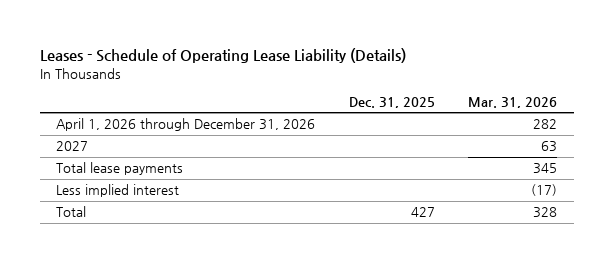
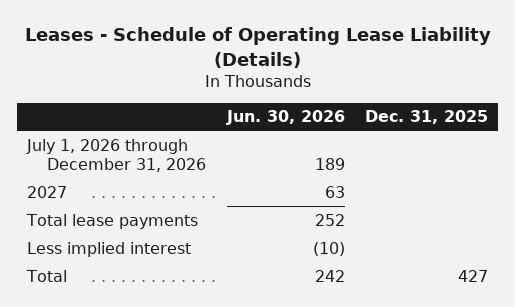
[468,97,558,109] Mar. 31, 2026 -> none
none -> [225,110,345,126] Jun. 30, 2026
[56,118,316,132] April 1, 2026 through December 31, 2026 -> [26,138,206,173] July 1, 2026 through December 31, 2026

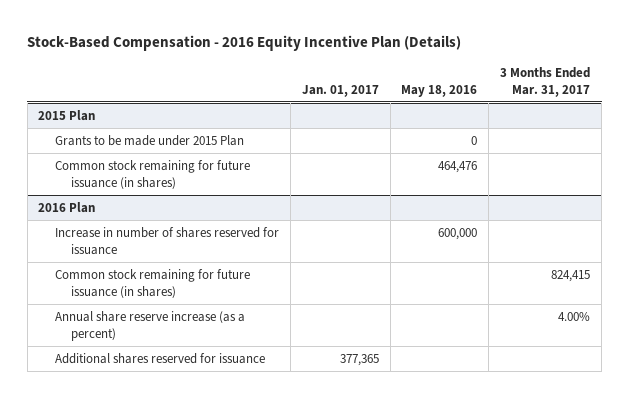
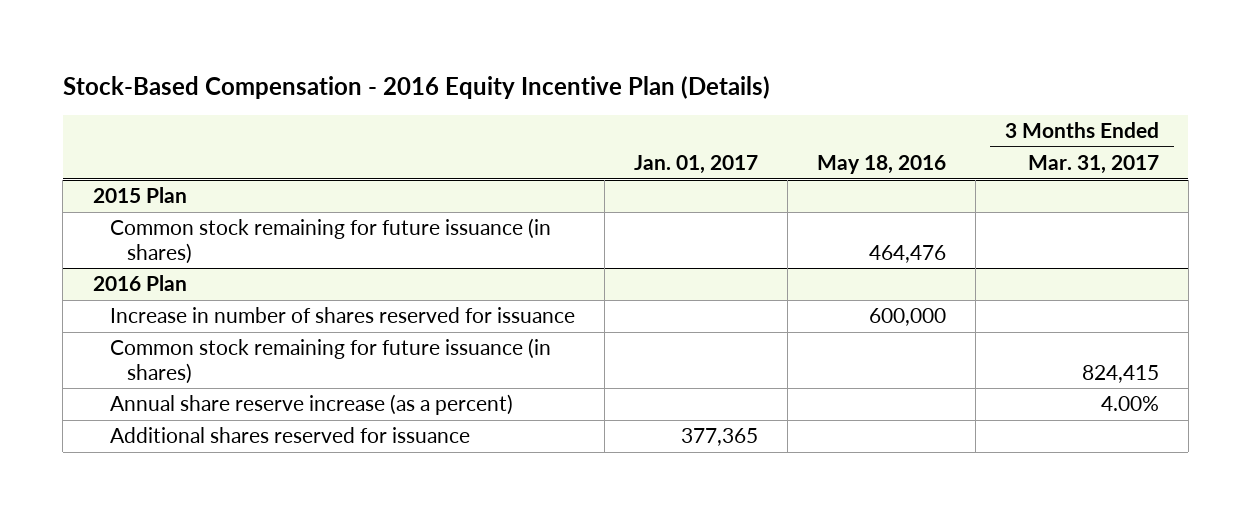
[54,134,244,146] Grants to be made under 2015 Plan -> none

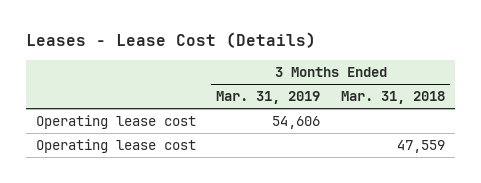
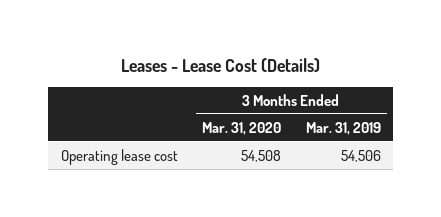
[340,91,445,105] Mar. 31, 2018 -> none
none -> [202,121,282,135] Mar. 31, 2020
[35,139,196,154] Operating lease cost -> none
[272,116,321,130] 54,606 -> [340,149,381,162] 54,506

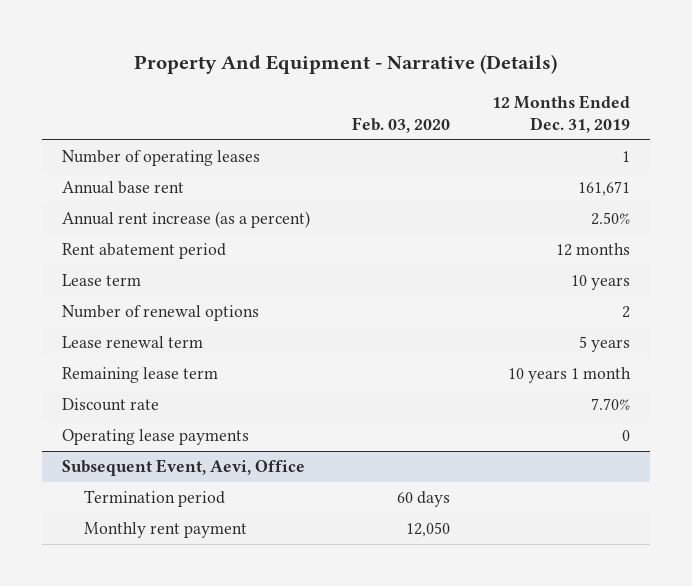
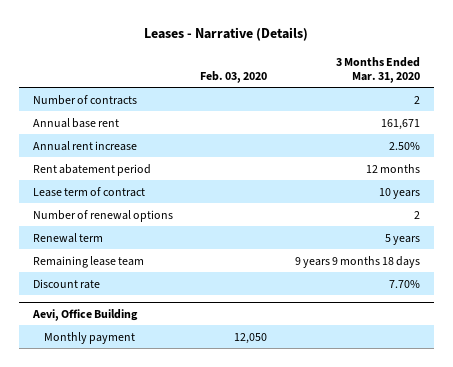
[134,54,558,75] Property And Equipment - Narrative (Details) -> [144,26,309,41] Leases - Narrative (Details)
[491,95,630,134] 12 Months Ended Dec. 31, 2019 -> none
none -> [336,56,421,83] 3 Months Ended Mar. 31, 2020
[62,150,261,167] Number of operating leases -> [32,94,137,105] Number of contracts
[62,211,311,229] Annual rent increase (as a percent) -> [32,140,137,151] Annual rent increase
[62,274,142,287] Lease term -> [32,186,145,197] Lease term of contract
[62,336,204,349] Lease renewal term -> [32,232,103,243] Renewal term
[62,367,219,384] Remaining lease term -> [32,255,144,268] Remaining lease team
[62,429,250,446] Operating lease payments -> none
[62,459,306,477] Subsequent Event, Aevi, Office -> none
[83,490,225,508] Termination period -> none
[83,522,247,539] Monthly rent payment -> none
none -> [31,308,138,321] Aevi, Office Building
none -> [44,331,136,344] Monthly payment

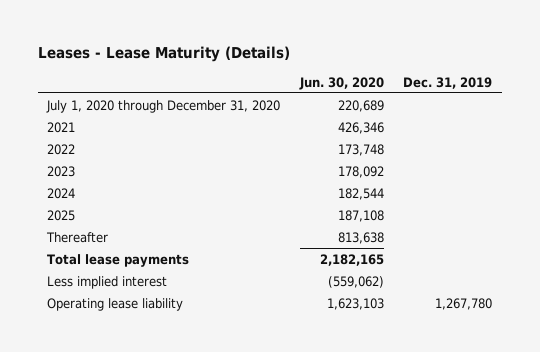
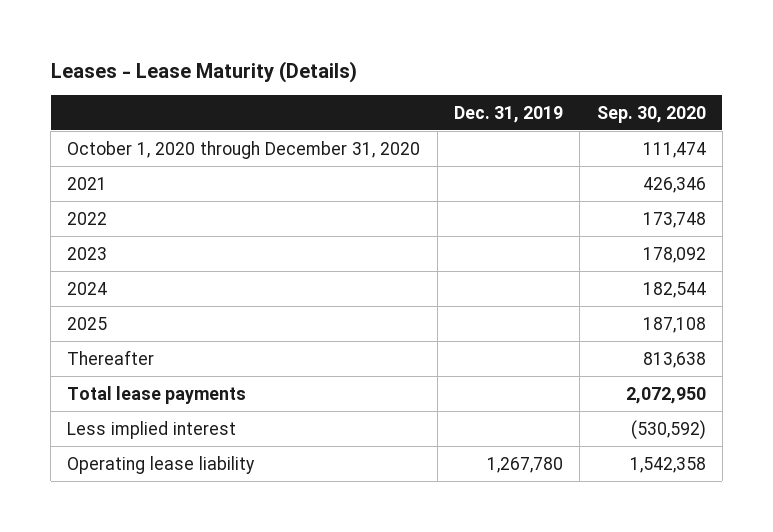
[298,76,384,90] Jun. 30, 2020 -> none
none -> [596,105,706,123] Sep. 30, 2020
[46,99,281,113] July 1, 2020 through December 31, 2020 -> [67,140,421,159] October 1, 2020 through December 31, 2020

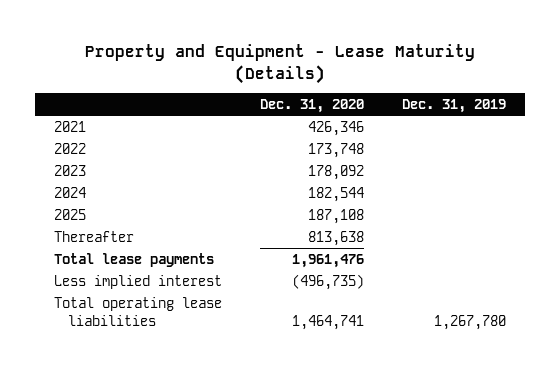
[50,60,357,83] Leases - Lease Maturity (Details) -> [85,44,476,85] Property and Equipment - Lease Maturity (Details)
[596,105,706,123] Sep. 30, 2020 -> none
none -> [260,99,365,114] Dec. 31, 2020
[67,140,421,159] October 1, 2020 through December 31, 2020 -> none
[67,455,256,474] Operating lease liability -> [54,296,223,326] Total operating lease liabilities

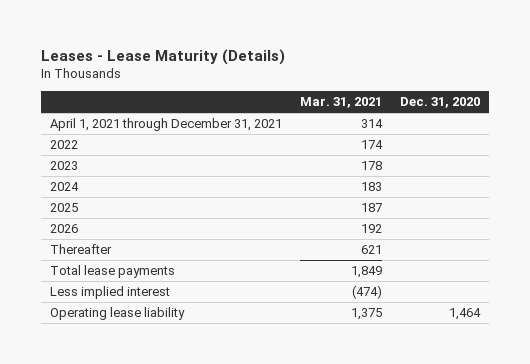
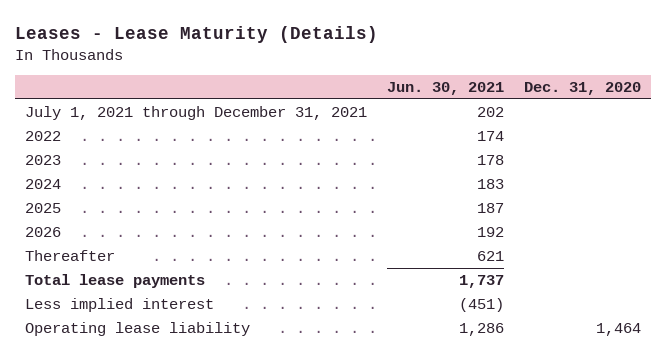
[300,96,383,108] Mar. 31, 2021 -> none
none -> [387,81,505,95] Jun. 30, 2021
[49,118,282,132] April 1, 2021 through December 31, 2021 -> [25,106,368,121] July 1, 2021 through December 31, 2021

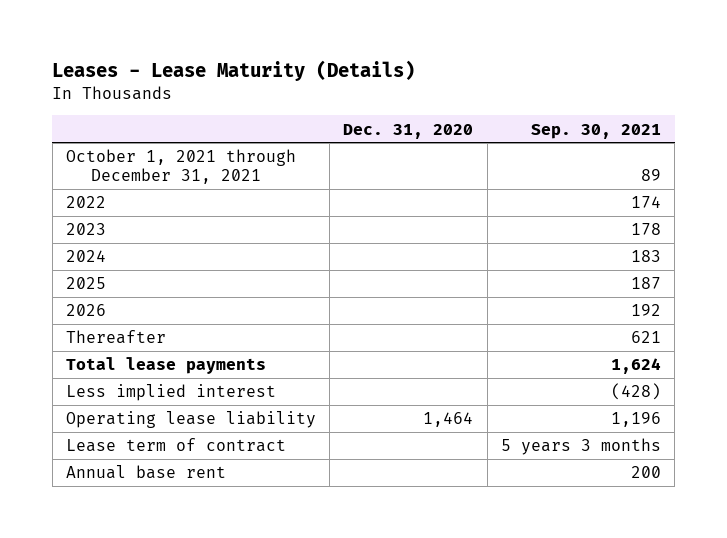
[387,81,505,95] Jun. 30, 2021 -> none
none -> [530,123,661,139] Sep. 30, 2021
[25,106,368,121] July 1, 2021 through December 31, 2021 -> [65,149,296,184] October 1, 2021 through December 31, 2021
none -> [65,438,286,453] Lease term of contract
none -> [65,465,226,480] Annual base rent

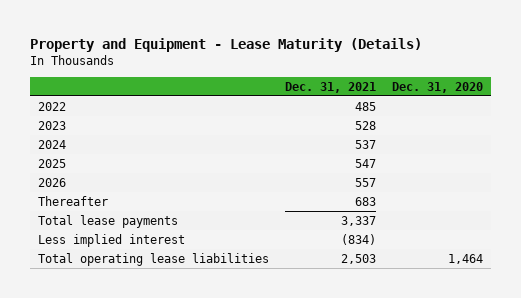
[52,60,416,82] Leases - Lease Maturity (Details) -> [29,37,422,52] Property and Equipment - Lease Maturity (Details)
[530,123,661,139] Sep. 30, 2021 -> none
none -> [284,81,376,93] Dec. 31, 2021
[65,149,296,184] October 1, 2021 through December 31, 2021 -> none
[65,438,286,453] Lease term of contract -> none
[65,465,226,480] Annual base rent -> none
[65,411,316,429] Operating lease liability -> [37,252,269,266] Total operating lease liabilities

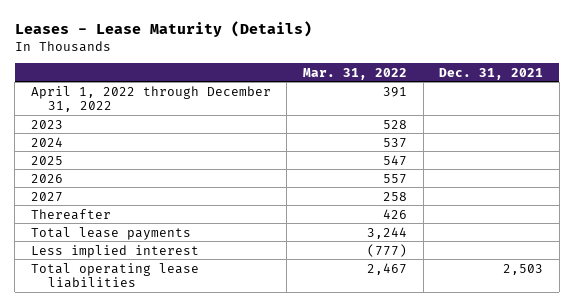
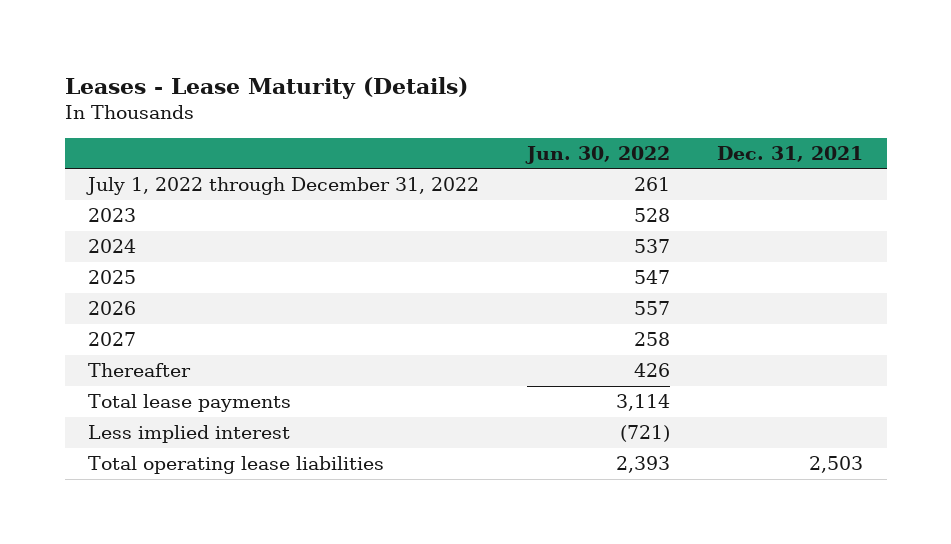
[302,67,407,80] Mar. 31, 2022 -> none
none -> [524,145,670,164] Jun. 30, 2022
[30,85,271,113] April 1, 2022 through December 31, 2022 -> [86,177,480,196] July 1, 2022 through December 31, 2022

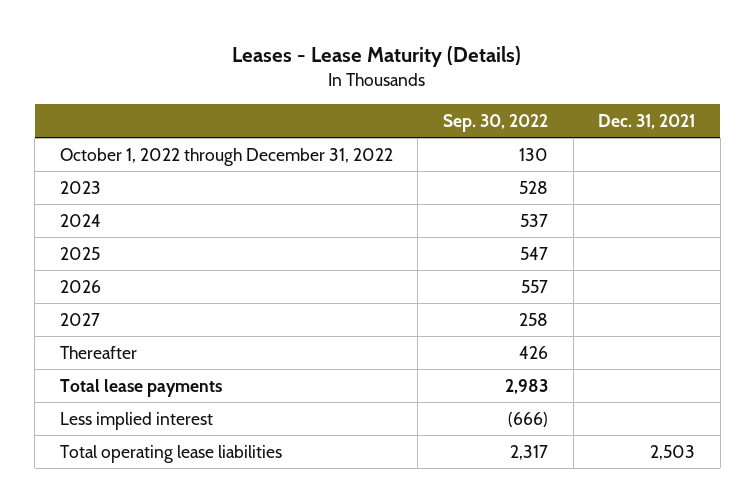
[524,145,670,164] Jun. 30, 2022 -> none
none -> [442,113,548,132] Sep. 30, 2022
[86,177,480,196] July 1, 2022 through December 31, 2022 -> [59,147,393,166] October 1, 2022 through December 31, 2022

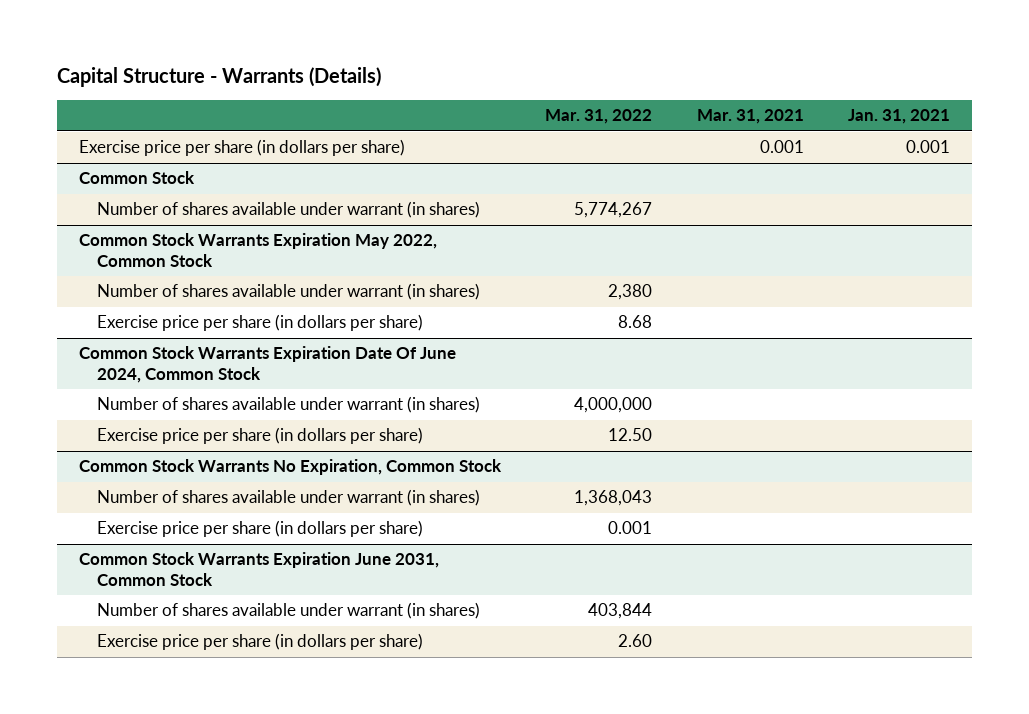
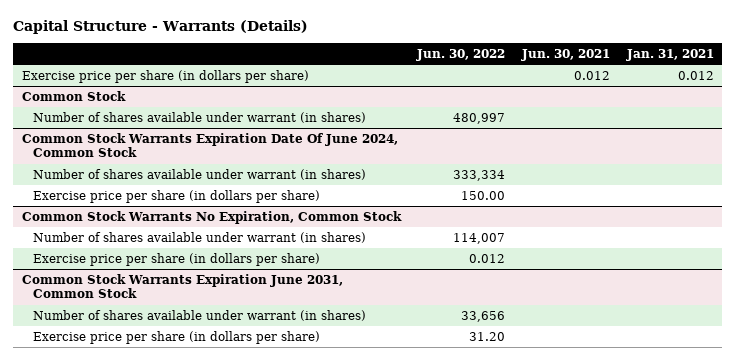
[545,109,653,125] Mar. 31, 2022 -> none
[696,109,804,125] Mar. 31, 2021 -> none
none -> [416,48,506,61] Jun. 30, 2022
none -> [520,48,610,61] Jun. 30, 2021
[906,140,951,154] 0.001 -> [677,70,714,80] 0.012
[79,233,438,267] Common Stock Warrants Expiration May 2022, Common Stock -> none
[97,283,481,301] Number of shares available under warrant (in shares) -> none
[97,314,424,332] Exercise price per share (in dollars per share) -> none

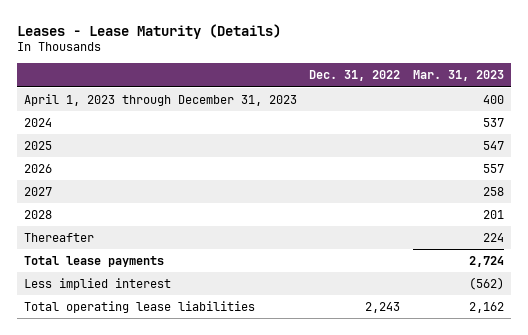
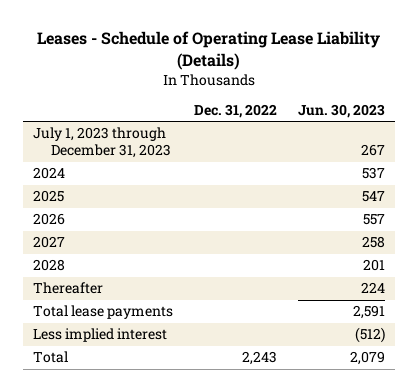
[17,23,282,39] Leases - Lease Maturity (Details) -> [36,31,380,70] Leases - Schedule of Operating Lease Liability (Details)
[413,70,505,82] Mar. 31, 2023 -> none
none -> [297,104,385,119] Jun. 30, 2023
[23,93,297,106] April 1, 2023 through December 31, 2023 -> [33,127,172,159] July 1, 2023 through December 31, 2023
[23,300,255,313] Total operating lease liabilities -> [33,351,69,364] Total

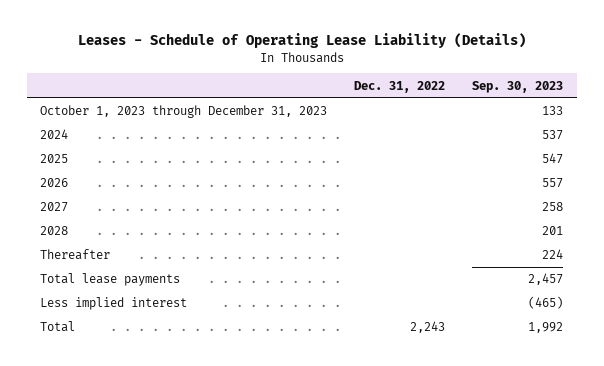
[297,104,385,119] Jun. 30, 2023 -> none
none -> [472,80,564,93] Sep. 30, 2023
[33,127,172,159] July 1, 2023 through December 31, 2023 -> [40,105,328,119] October 1, 2023 through December 31, 2023

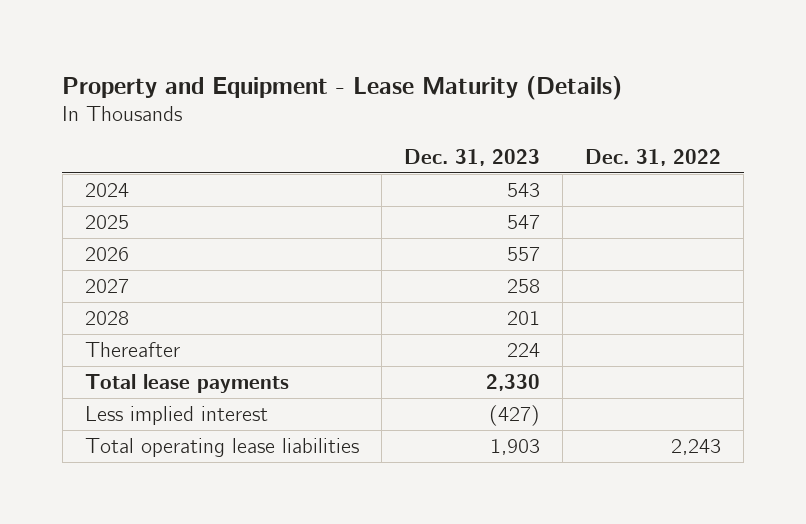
[77,33,526,49] Leases - Schedule of Operating Lease Liability (Details) -> [62,75,623,100] Property and Equipment - Lease Maturity (Details)
[472,80,564,93] Sep. 30, 2023 -> none
none -> [404,149,541,167] Dec. 31, 2023
[40,105,328,119] October 1, 2023 through December 31, 2023 -> none
[40,321,76,333] Total -> [84,437,359,457] Total operating lease liabilities

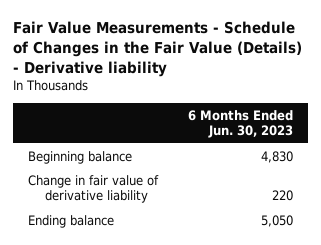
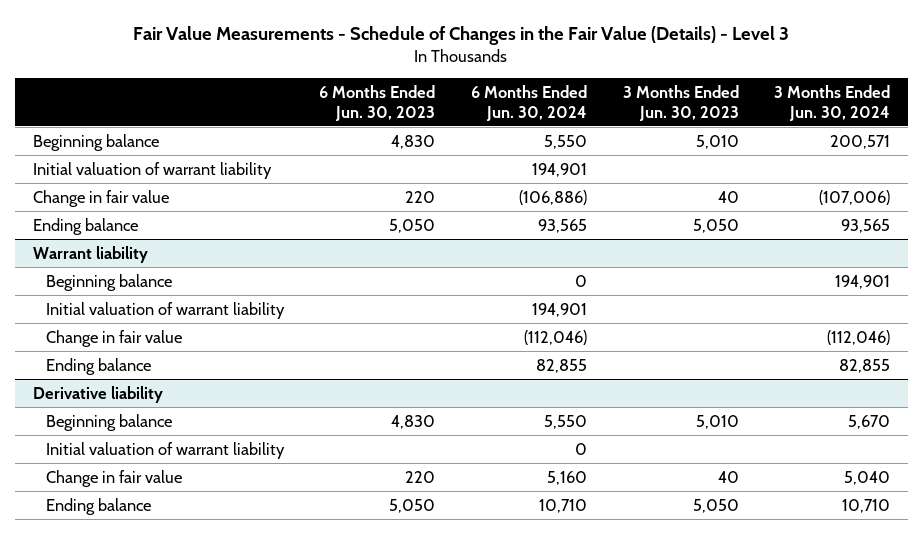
[12,20,302,77] Fair Value Measurements - Schedule of Changes in the Fair Value (Details) - Derivative liability -> [133,26,790,46] Fair Value Measurements - Schedule of Changes in the Fair Value (Details) - Level 3
none -> [471,84,588,121] 6 Months Ended Jun. 30, 2024
none -> [622,84,739,121] 3 Months Ended Jun. 30, 2023
none -> [774,84,891,121] 3 Months Ended Jun. 30, 2024
none -> [32,161,272,179] Initial valuation of warrant liability
[27,174,159,204] Change in fair value of derivative liability -> [32,189,169,207] Change in fair value
none -> [32,245,148,263] Warrant liability
none -> [45,273,172,291] Beginning balance
none -> [45,301,285,319] Initial valuation of warrant liability
none -> [45,329,182,347] Change in fair value
none -> [45,357,151,375] Ending balance
none -> [32,385,163,403] Derivative liability
none -> [45,413,172,431] Beginning balance
none -> [45,441,285,459] Initial valuation of warrant liability
none -> [45,469,182,487] Change in fair value
none -> [45,497,151,515] Ending balance

